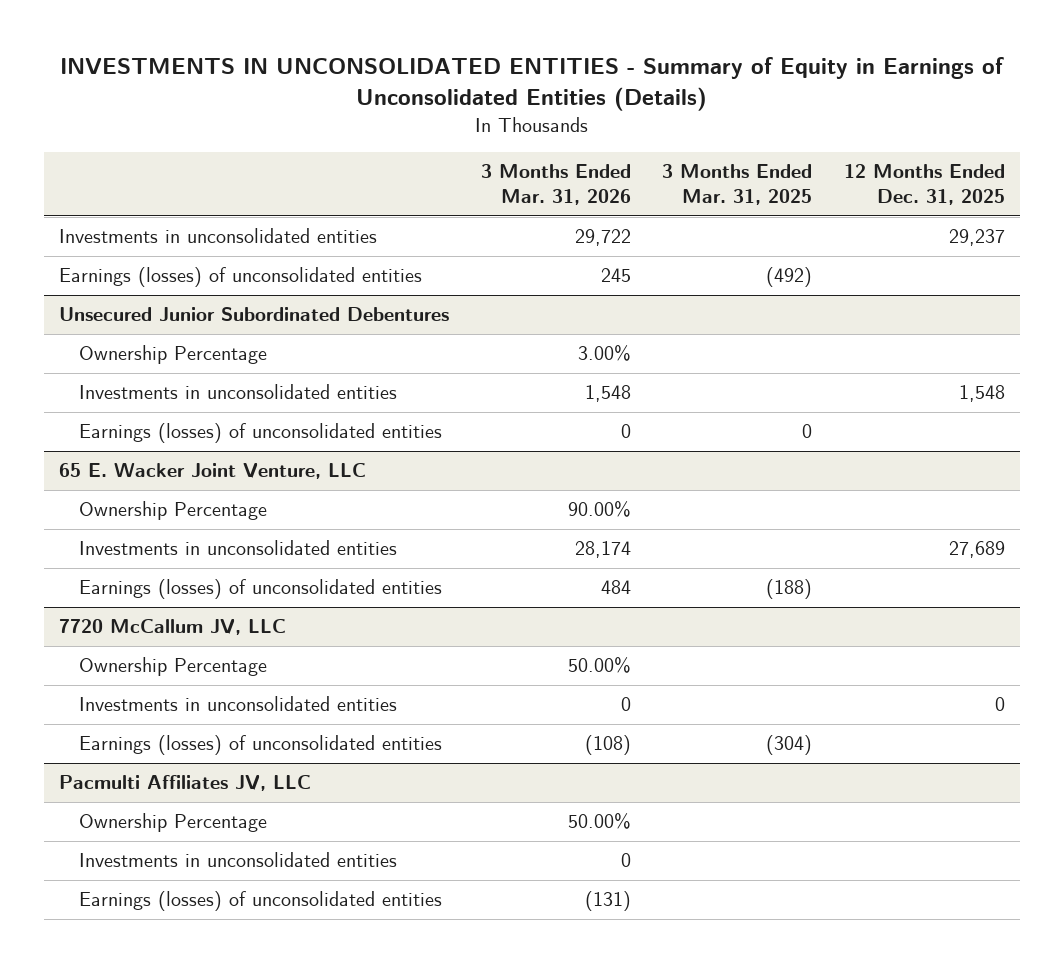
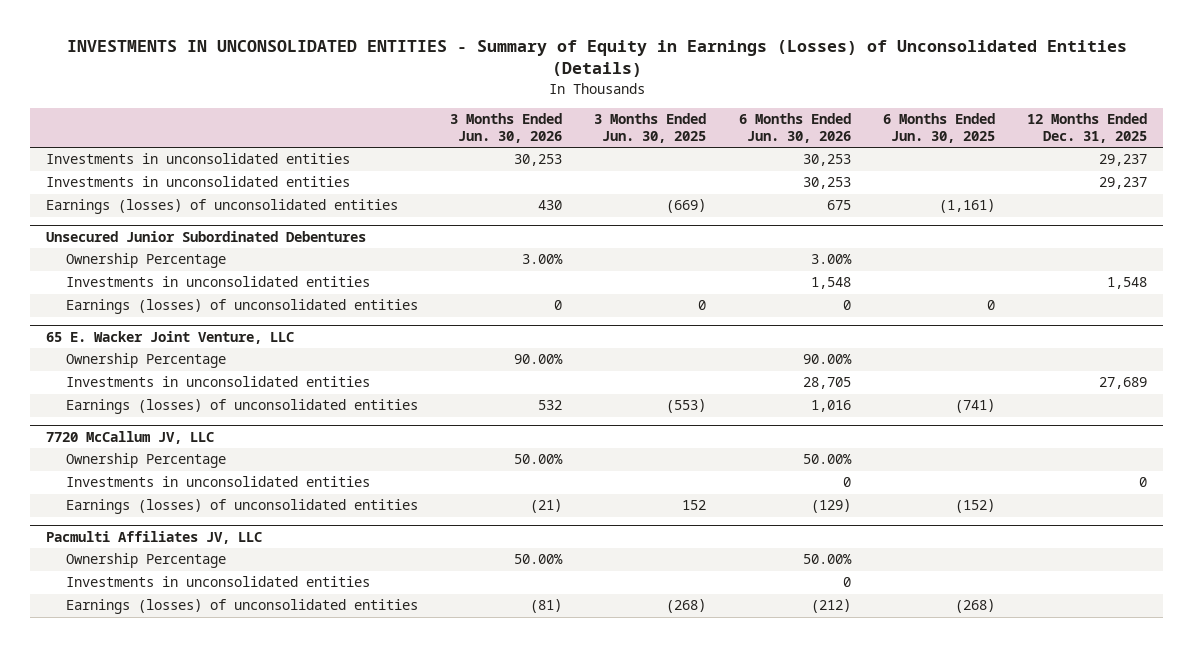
[59,57,1004,112] INVESTMENTS IN UNCONSOLIDATED ENTITIES - Summary of Equity in Earnings of Unconsolidated Entities (Details) -> [66,40,1127,78] INVESTMENTS IN UNCONSOLIDATED ENTITIES - Summary of Equity in Earnings (Losses) of Unconsolidated Entities (Details)
[480,164,631,206] 3 Months Ended Mar. 31, 2026 -> none
[662,164,813,206] 3 Months Ended Mar. 31, 2025 -> none
none -> [450,113,563,143] 3 Months Ended Jun. 30, 2026
none -> [594,113,707,143] 3 Months Ended Jun. 30, 2025
none -> [738,113,851,143] 6 Months Ended Jun. 30, 2026
none -> [882,113,995,143] 6 Months Ended Jun. 30, 2025
none -> [46,176,351,188] Investments in unconsolidated entities

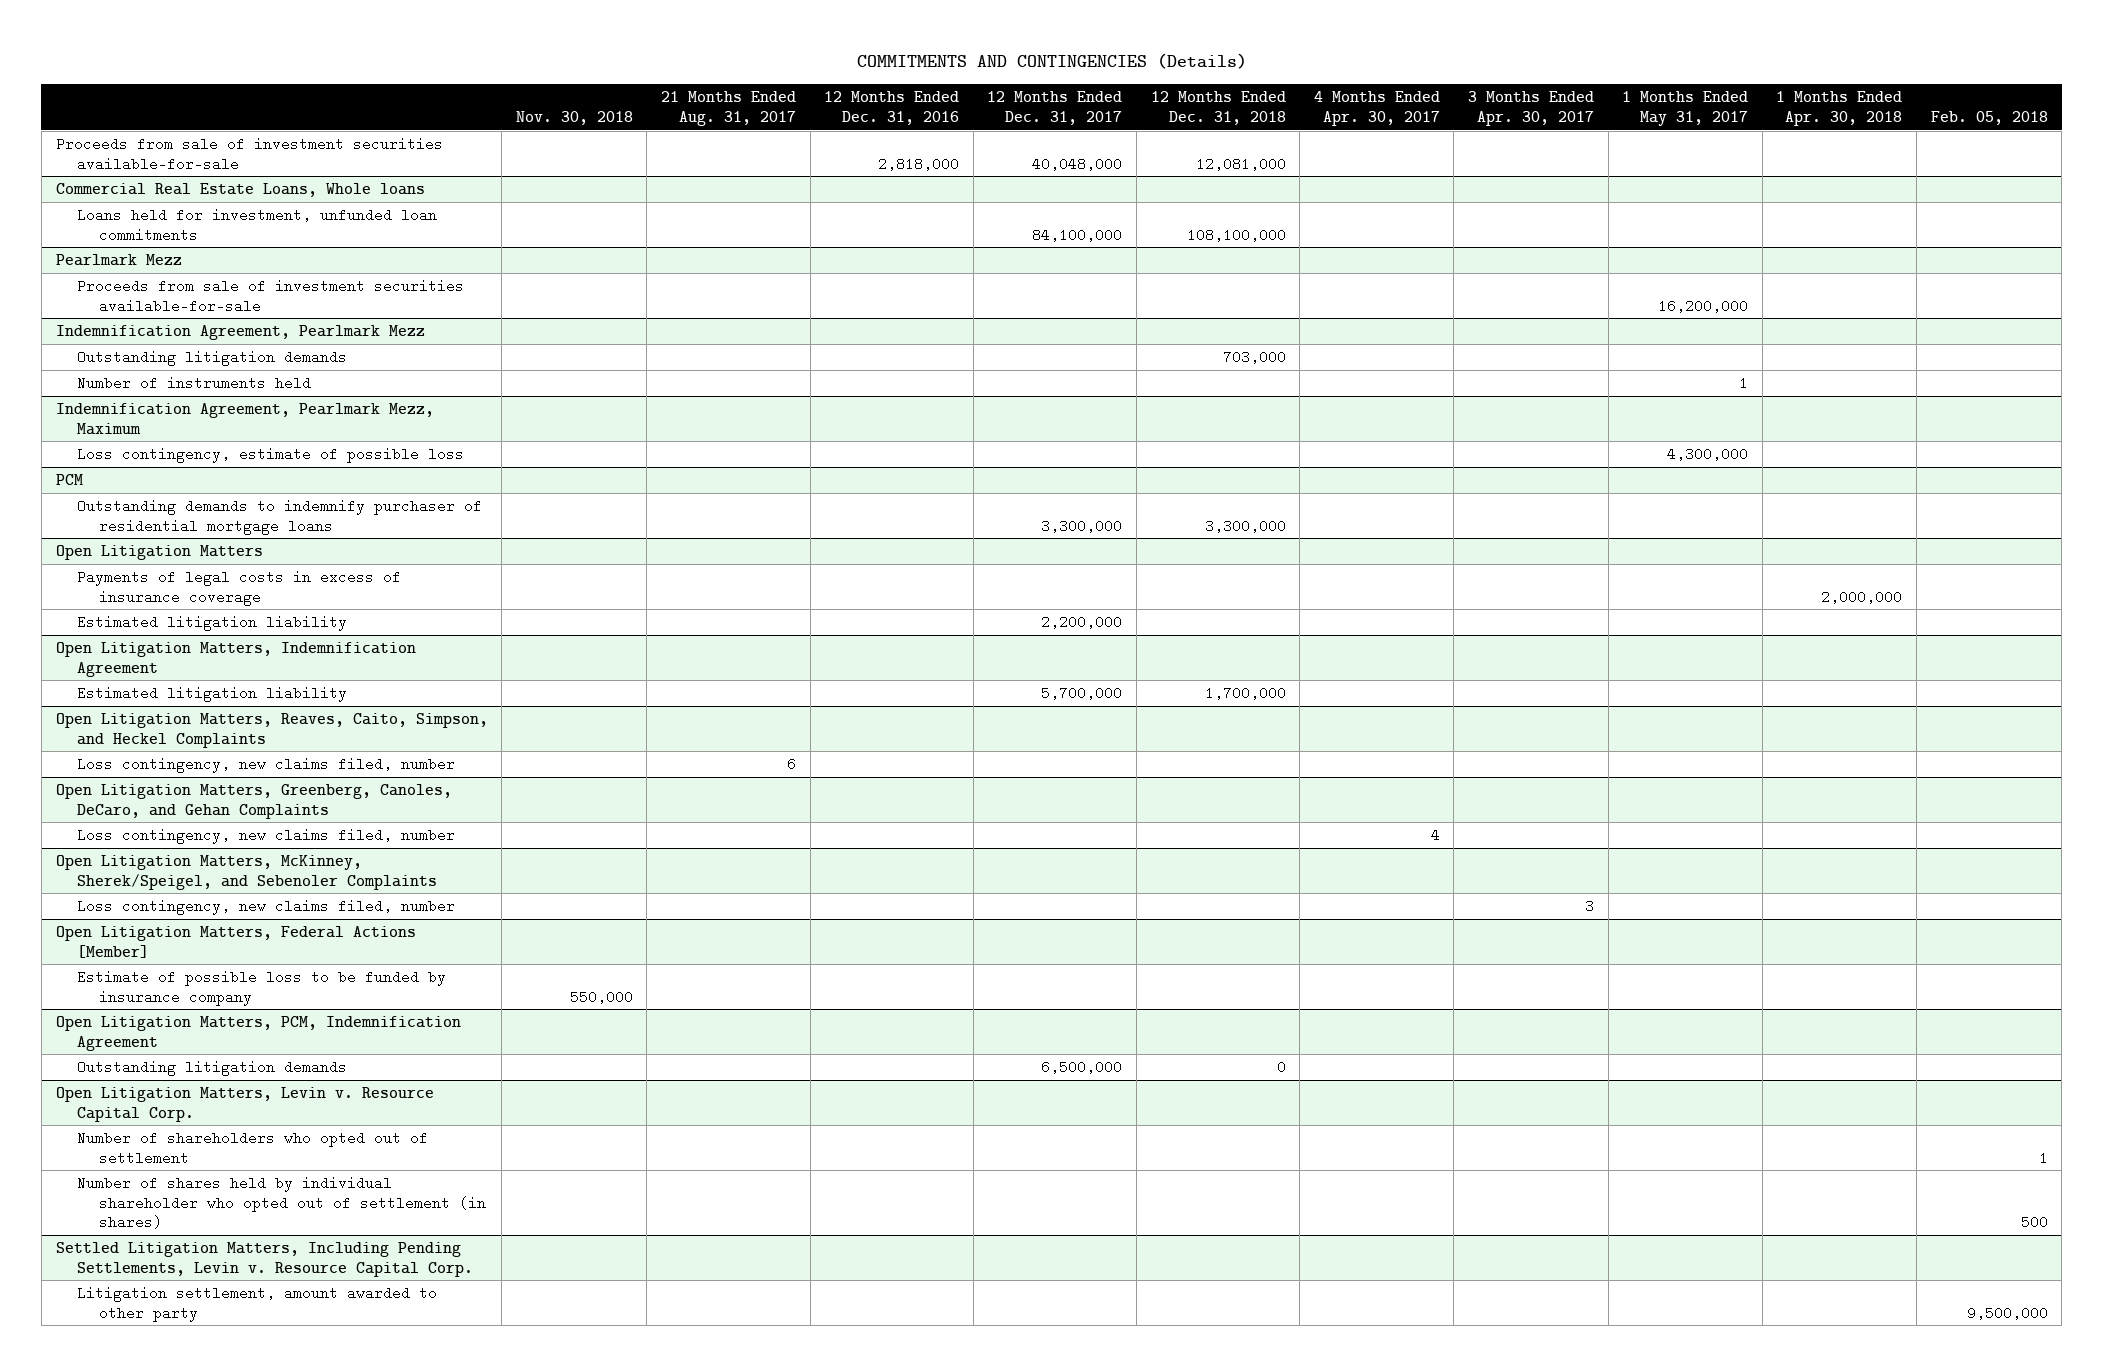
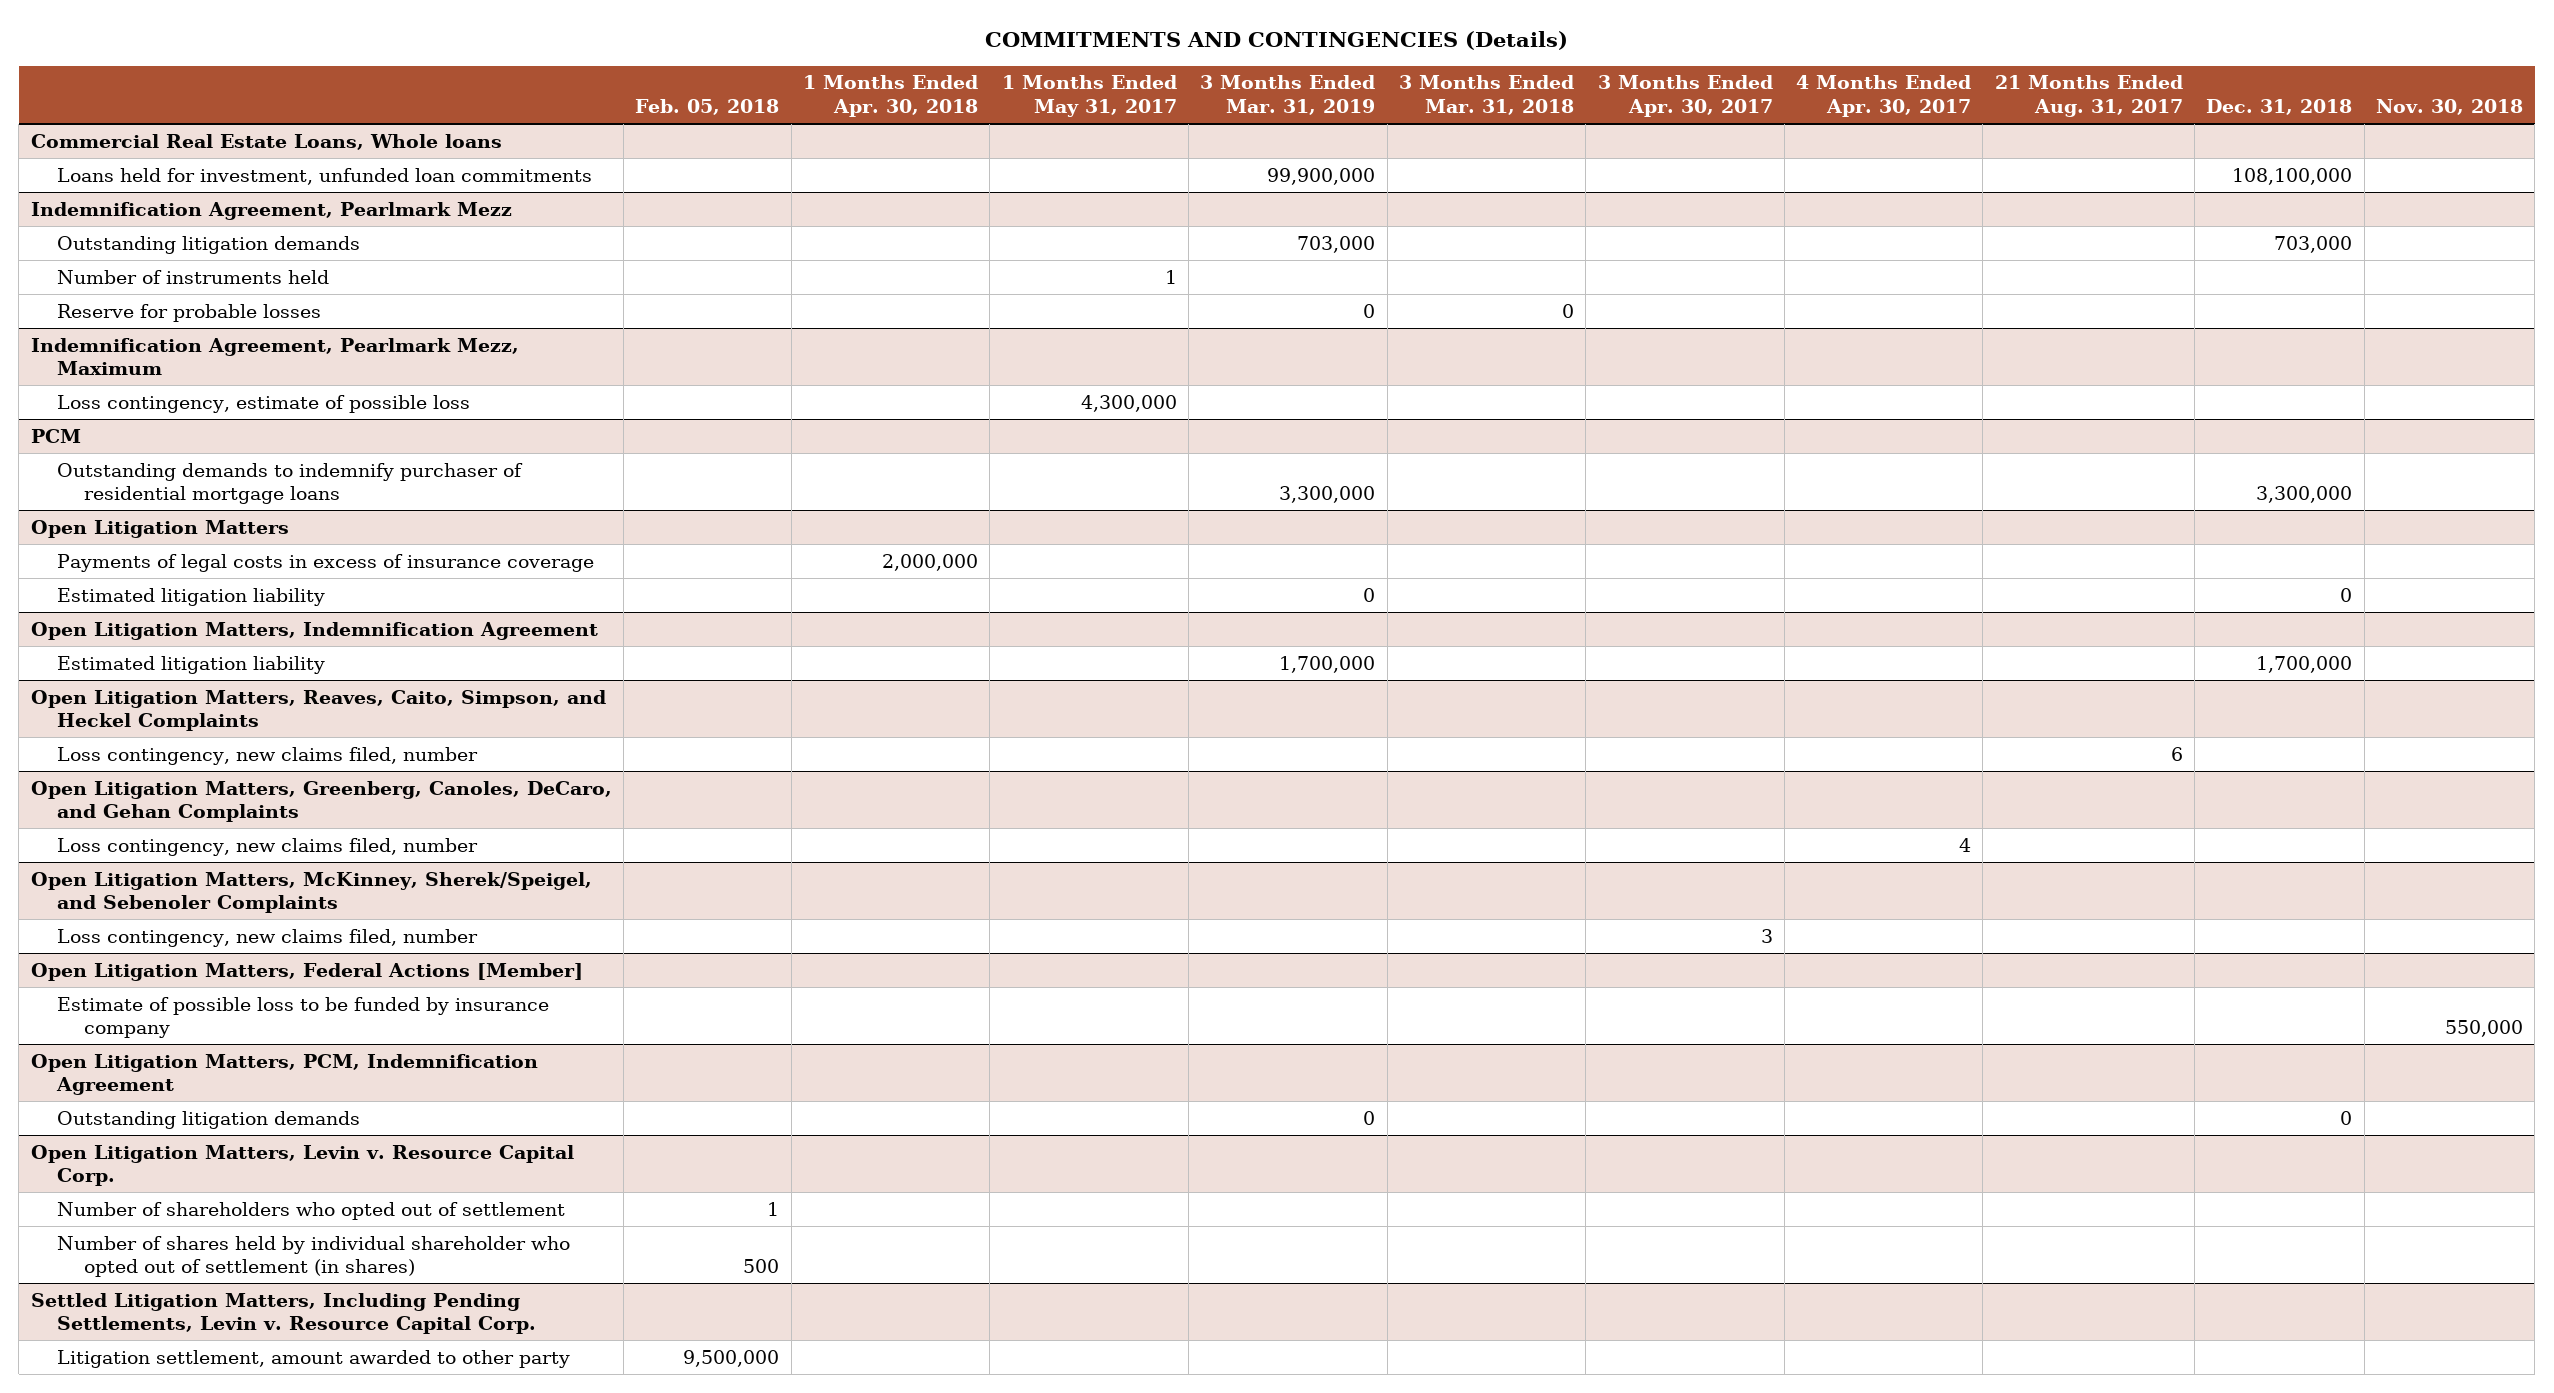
[824,91,960,125] 12 Months Ended Dec. 31, 2016 -> none
[987,91,1123,125] 12 Months Ended Dec. 31, 2017 -> none
[1150,91,1286,125] 12 Months Ended Dec. 31, 2018 -> none
none -> [1200,75,1376,115] 3 Months Ended Mar. 31, 2019
none -> [1398,75,1574,115] 3 Months Ended Mar. 31, 2018
none -> [2206,98,2353,115] Dec. 31, 2018
[55,137,443,171] Proceeds from sale of investment securities available-for-sale -> none
[55,254,182,267] Pearlmark Mezz -> none
[77,279,465,313] Proceeds from sale of investment securities available-for-sale -> none
none -> [57,303,322,322] Reserve for probable losses

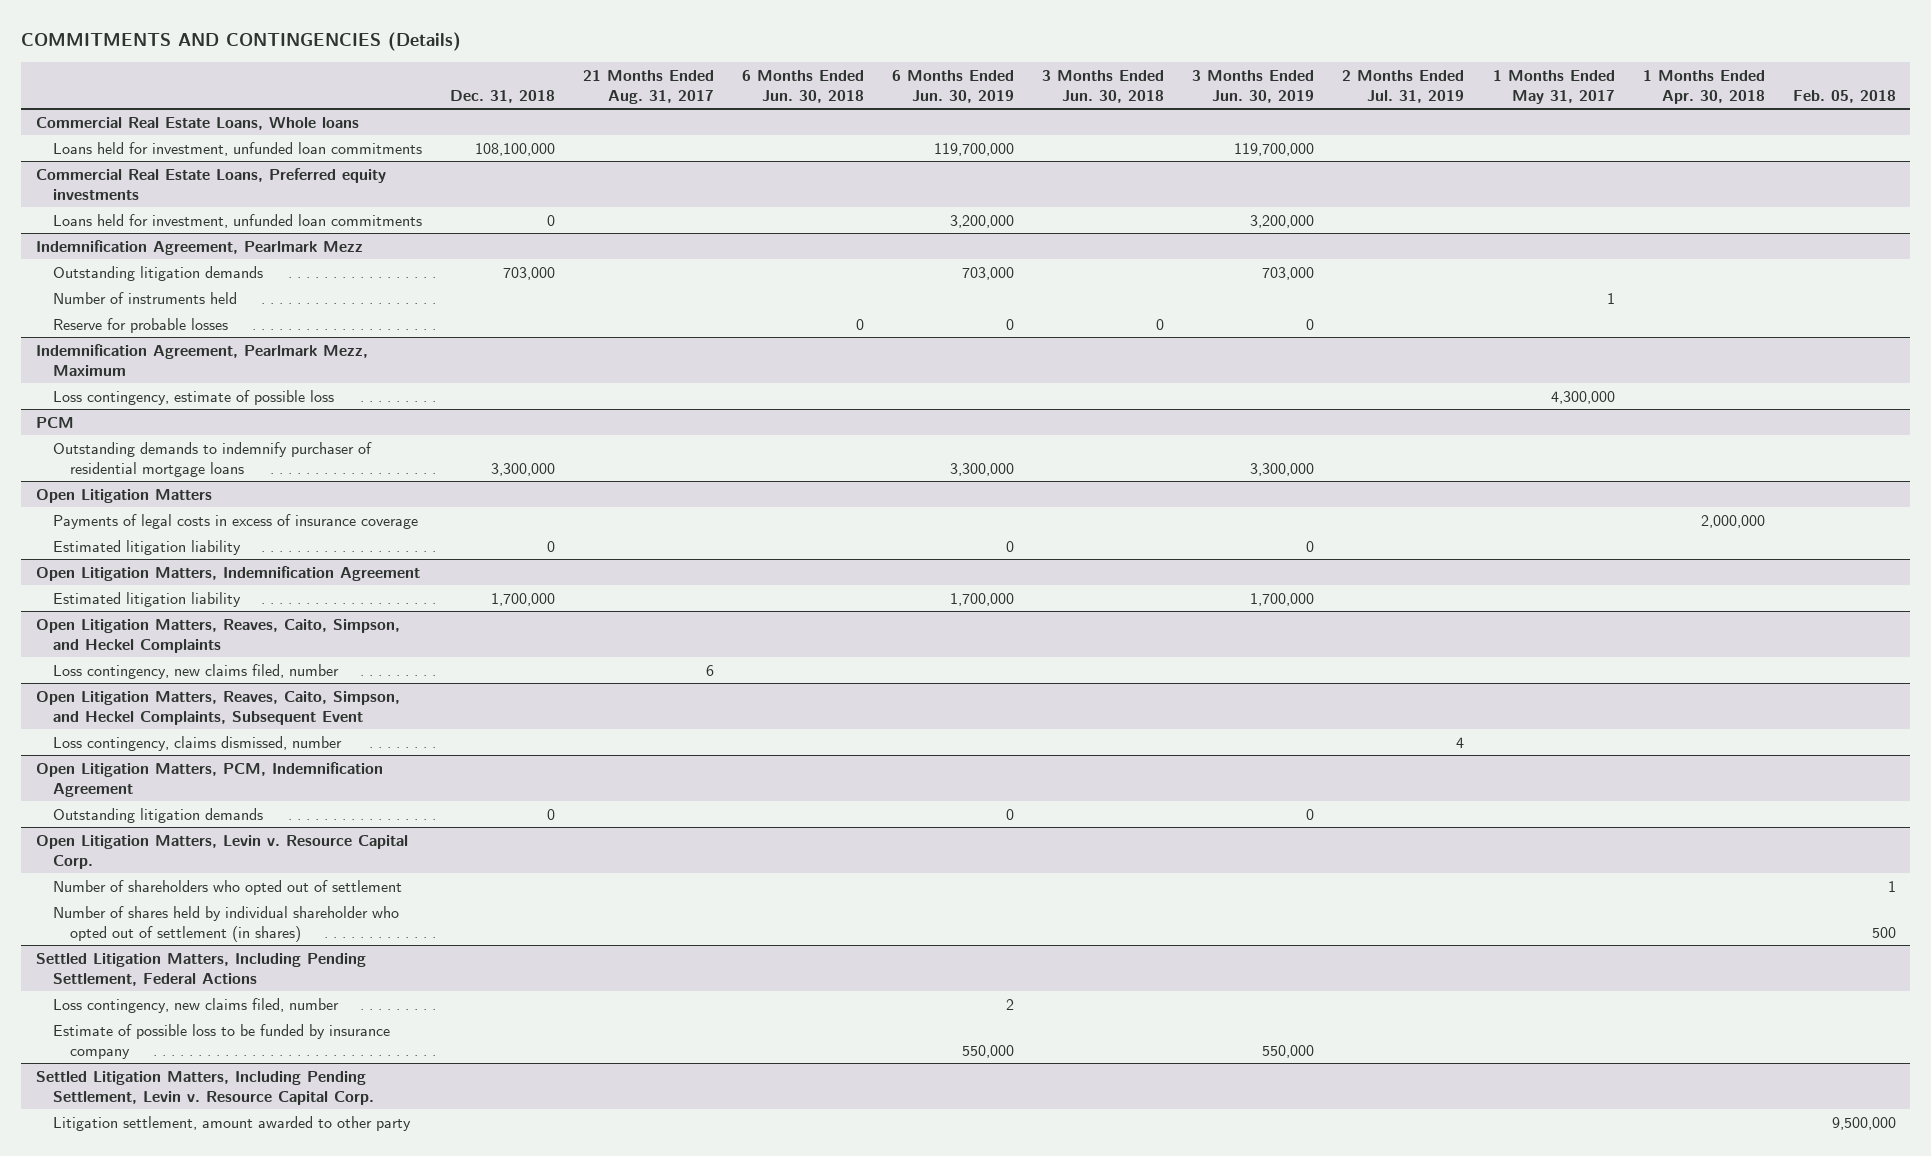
[1200,75,1376,115] 3 Months Ended Mar. 31, 2019 -> none
[1398,75,1574,115] 3 Months Ended Mar. 31, 2018 -> none
[1597,75,1773,117] 3 Months Ended Apr. 30, 2017 -> none
[1796,75,1972,117] 4 Months Ended Apr. 30, 2017 -> none
[2376,98,2524,115] Nov. 30, 2018 -> none
none -> [741,69,864,103] 6 Months Ended Jun. 30, 2018
none -> [892,69,1015,103] 6 Months Ended Jun. 30, 2019
none -> [1042,69,1165,103] 3 Months Ended Jun. 30, 2018
none -> [1192,69,1315,103] 3 Months Ended Jun. 30, 2019
none -> [1342,69,1465,103] 2 Months Ended Jul. 31, 2019
none -> [35,167,386,200] Commercial Real Estate Loans, Preferred equity investments
none -> [52,213,422,228] Loans held for investment, unfunded loan commitments
[30,780,612,823] Open Litigation Matters, Greenberg, Canoles, DeCaro, and Gehan Complaints -> none
[57,837,479,856] Loss contingency, new claims filed, number -> none
[30,871,592,914] Open Litigation Matters, McKinney, Sherek/Speigel, and Sebenoler Complaints -> none
[57,928,479,947] Loss contingency, new claims filed, number -> none
[30,962,583,981] Open Litigation Matters, Federal Actions [Member] -> none
[57,996,550,1039] Estimate of possible loss to be funded by insurance company -> none
none -> [35,690,400,725] Open Litigation Matters, Reaves, Caito, Simpson, and Heckel Complaints, Subsequent Event
none -> [52,735,342,751] Loss contingency, claims dismissed, number
none -> [35,952,366,986] Settled Litigation Matters, Including Pending Settlement, Federal Actions
none -> [52,997,339,1013] Loss contingency, new claims filed, number
none -> [52,1023,390,1059] Estimate of possible loss to be funded by insurance company
[30,1292,537,1335] Settled Litigation Matters, Including Pending Settlements, Levin v. Resource Capital Corp. -> [35,1070,374,1105] Settled Litigation Matters, Including Pending Settlement, Levin v. Resource Capital Corp.

